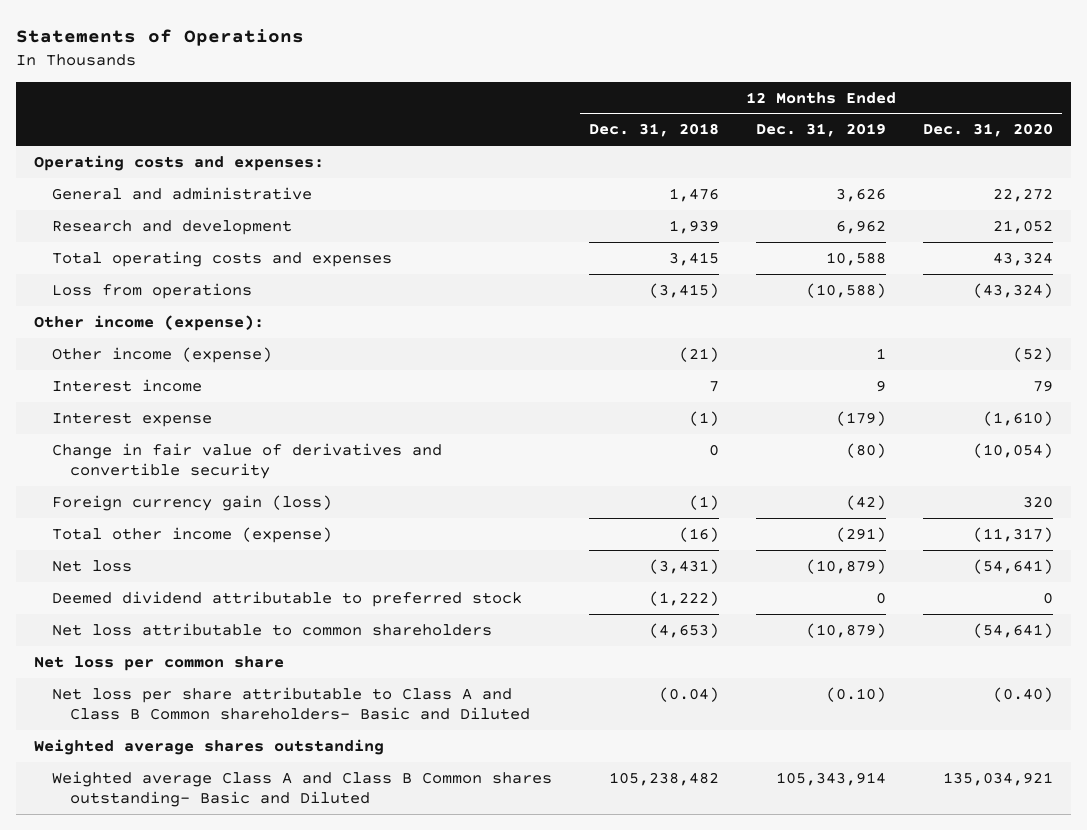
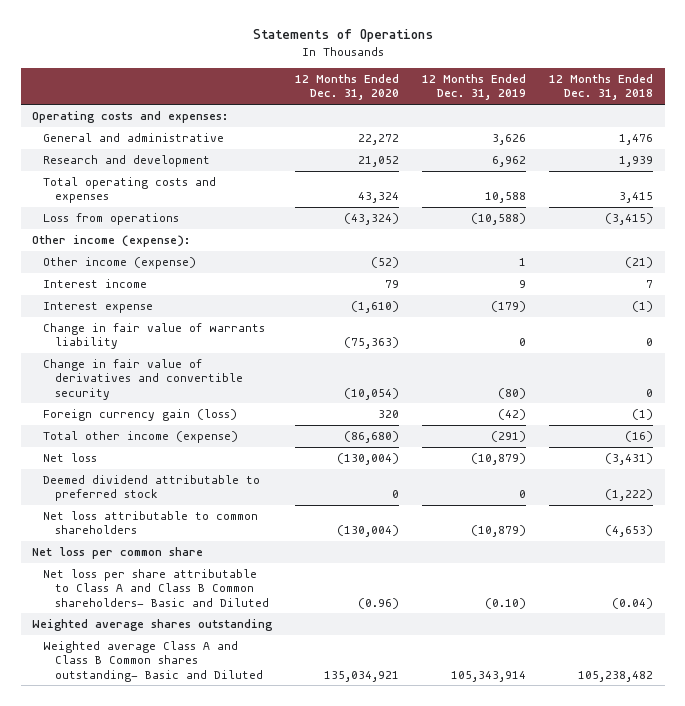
none -> [43,323,266,350] Change in fair value of warrants liability
[972,526,1053,542] (11,317) -> [344,431,400,444] (86,680)
[972,558,1053,574] (54,641) -> [337,453,400,466] (130,004)
[972,622,1053,638] (54,641) -> [337,525,400,538] (130,004)
[992,686,1053,702] (0.40) -> [358,597,400,609] (0.96)

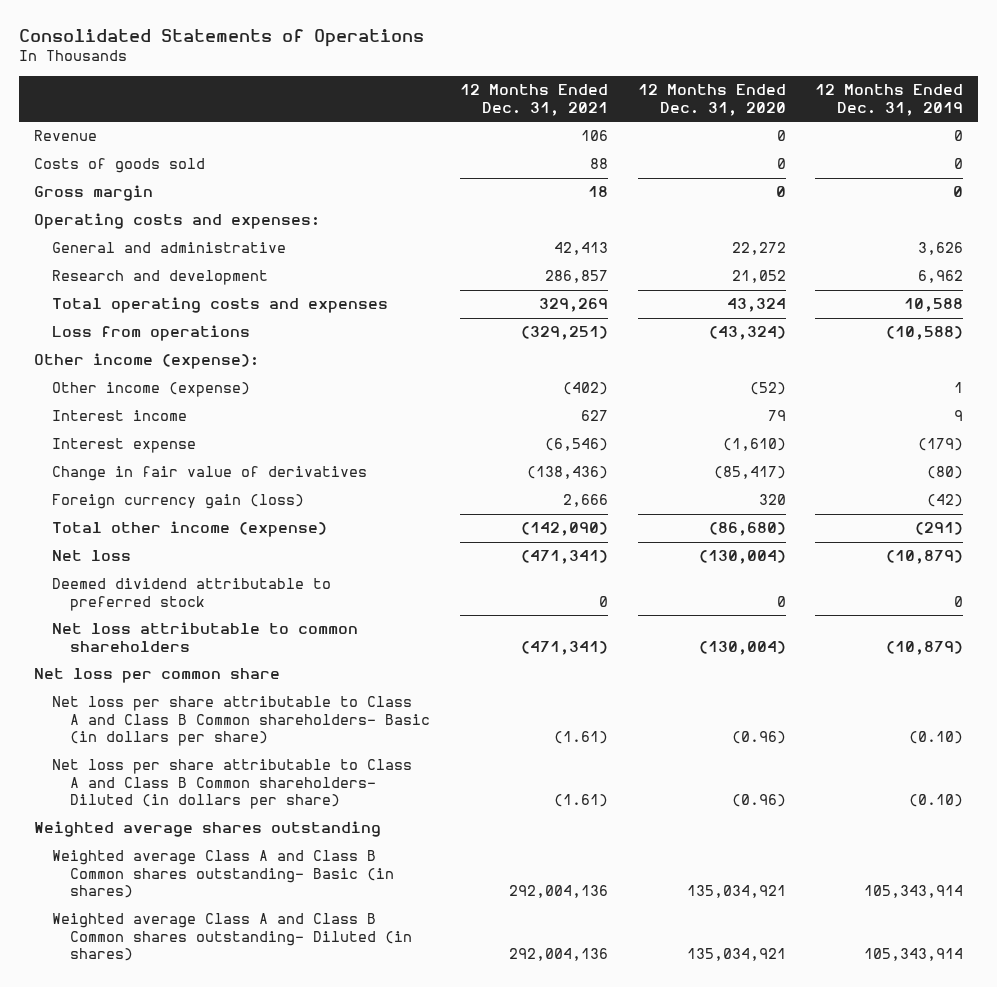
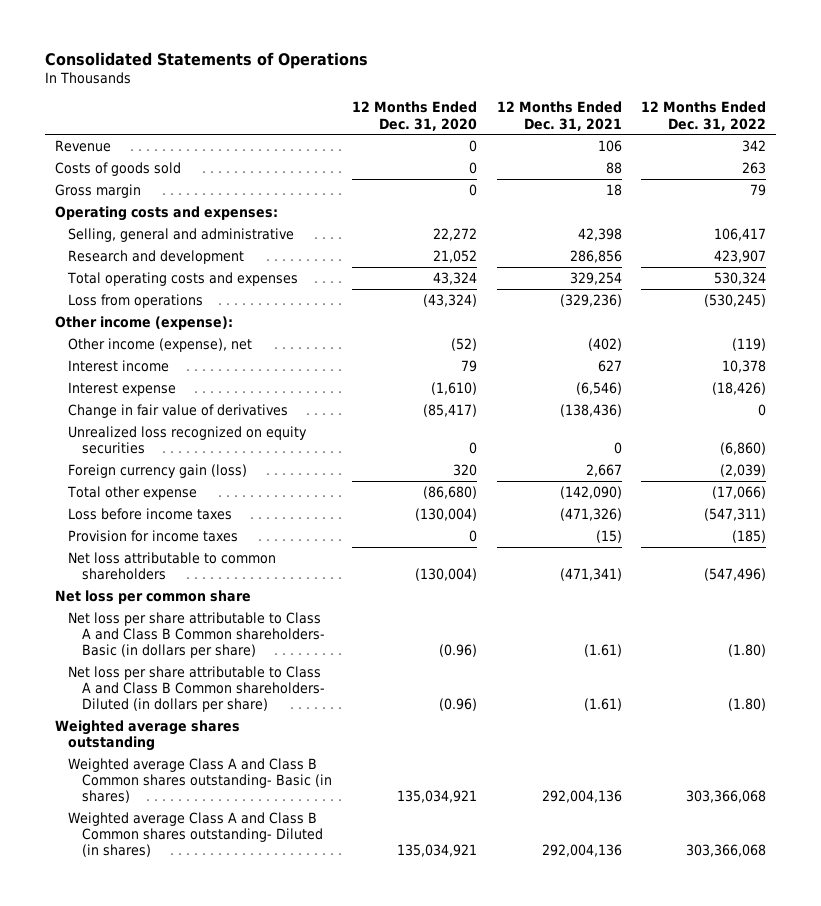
[815,84,964,116] 12 Months Ended Dec. 31, 2019 -> none
none -> [641,101,767,131] 12 Months Ended Dec. 31, 2022
[52,242,287,254] General and administrative -> [68,227,295,242] Selling, general and administrative
[554,242,609,256] 42,413 -> [577,227,622,241] 42,398
[545,270,609,284] 286,857 -> [569,249,622,263] 286,856
[539,298,609,313] 329,269 -> [569,271,622,285] 329,254
[521,326,609,341] (329,251) -> [559,293,622,307] (329,236)
[52,382,251,398] Other income (expense) -> [68,337,253,352] Other income (expense), net
[52,550,132,562] Net loss -> none
[52,578,332,611] Deemed dividend attributable to preferred stock -> none
none -> [68,425,308,454] Unrealized loss recognized on equity securities
[563,494,609,508] 2,666 -> [585,463,622,477] 2,667
[52,521,328,538] Total other income (expense) -> [67,485,198,500] Total other expense
none -> [68,507,233,520] Loss before income taxes
none -> [68,529,239,542] Provision for income taxes

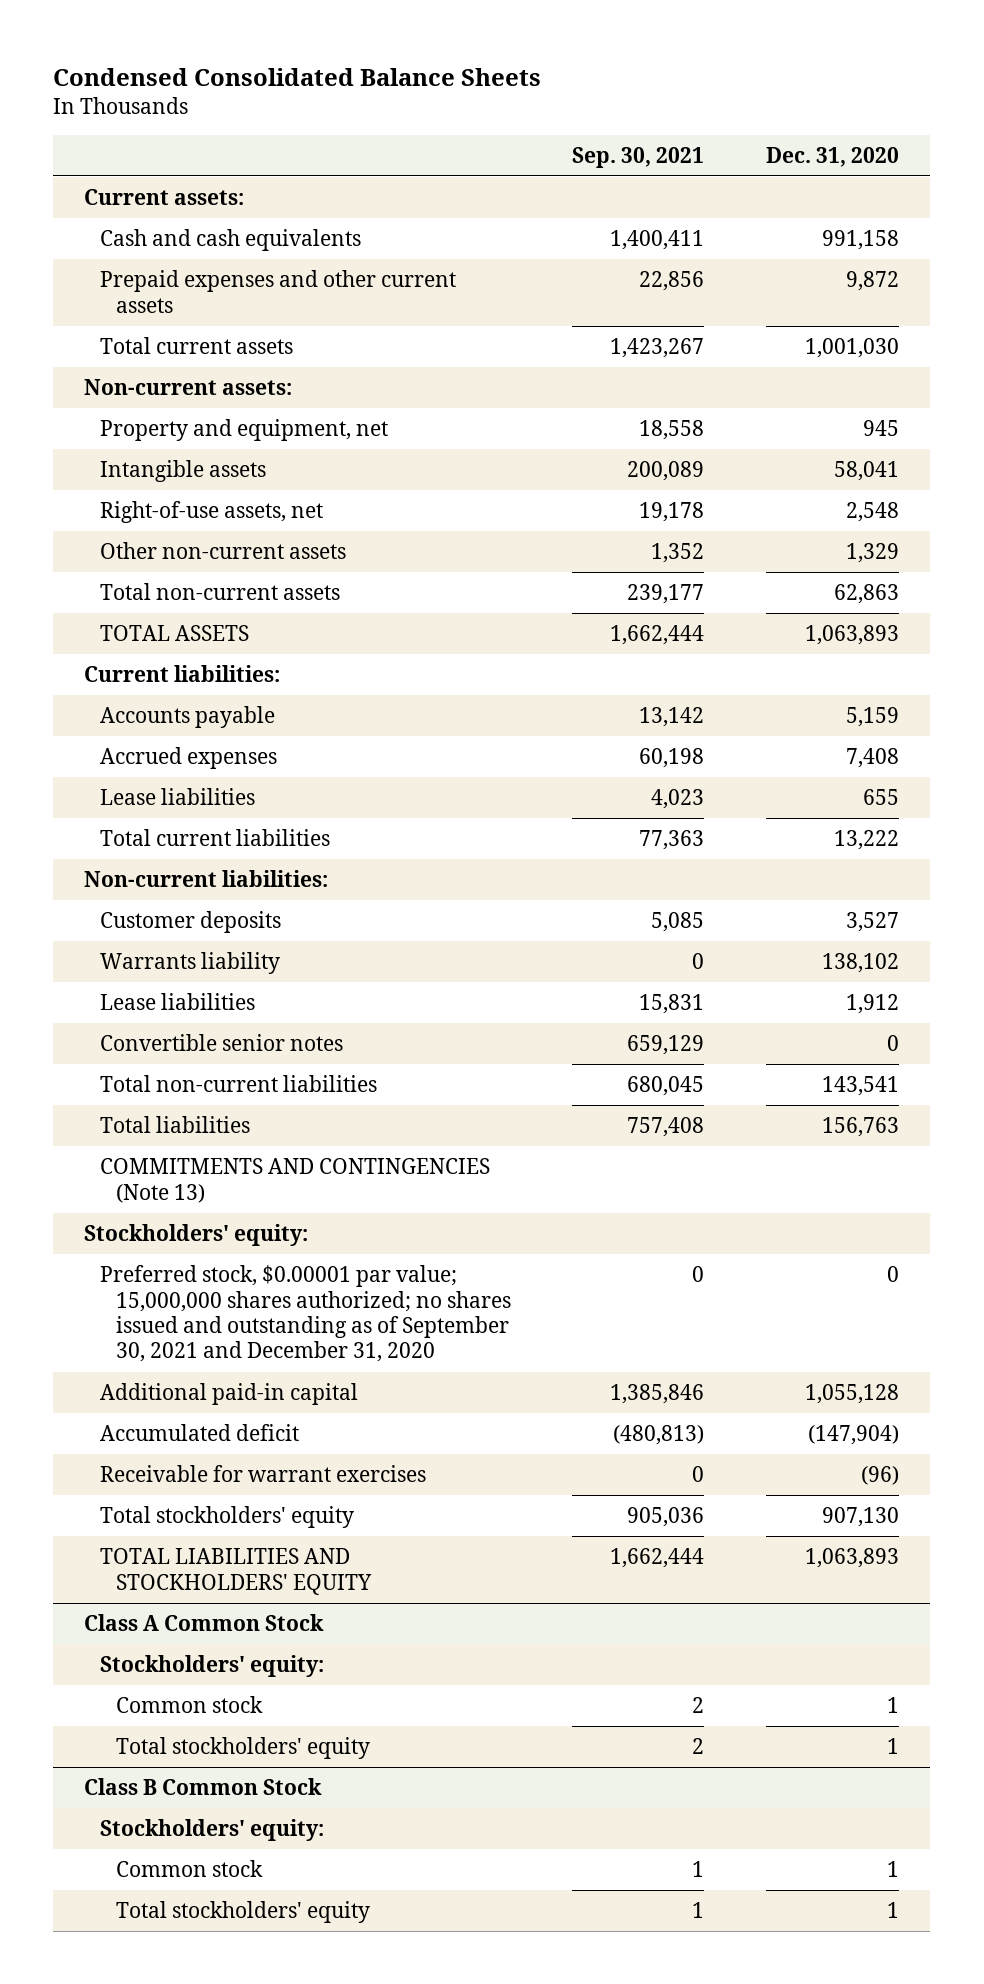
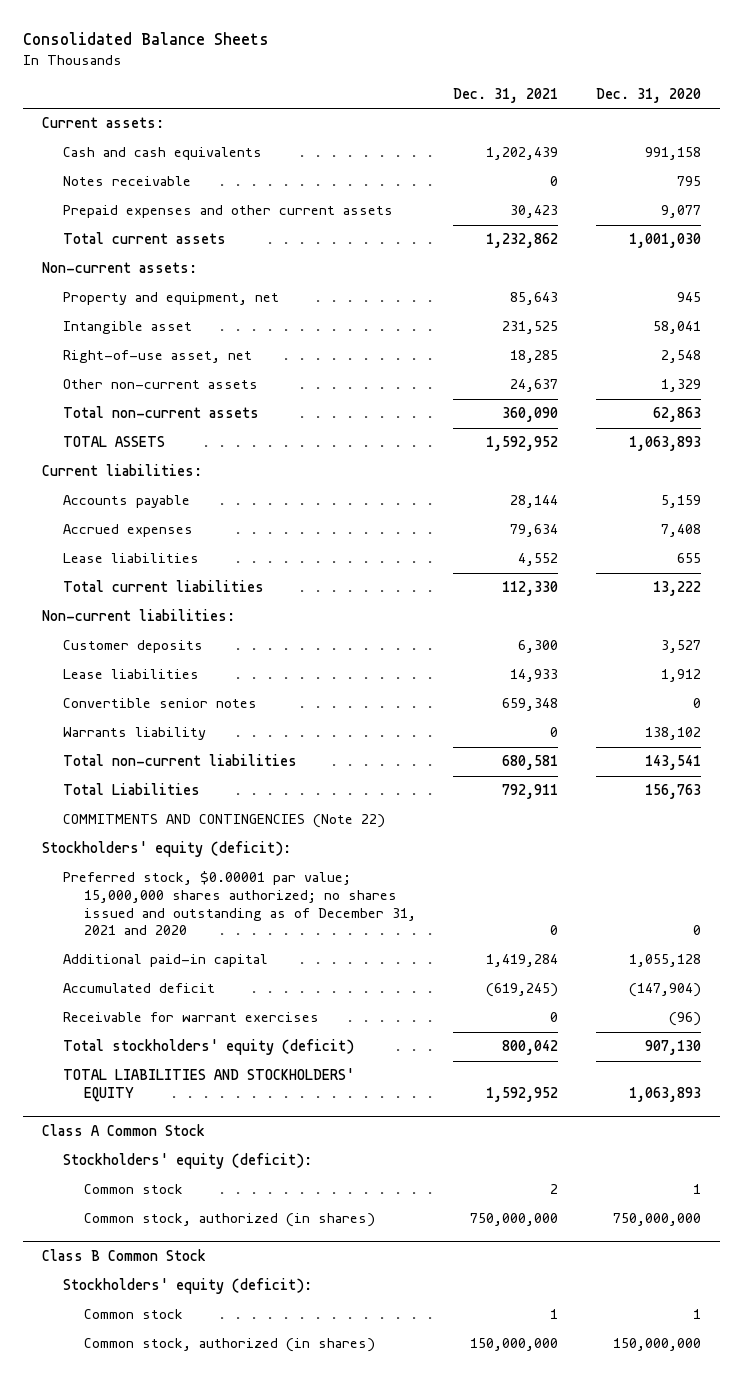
[53,67,542,86] Condensed Consolidated Balance Sheets -> [22,32,269,46] Consolidated Balance Sheets
[572,146,705,168] Sep. 30, 2021 -> none
none -> [453,87,559,103] Dec. 31, 2021
none -> [62,176,191,187] Notes receivable
[846,271,900,292] 9,872 -> [660,205,701,219] 9,077
[99,460,266,483] Intangible assets -> [62,321,192,335] Intangible asset
[99,501,323,524] Right-of-use assets, net -> [62,350,252,364] Right-of-use asset, net
[99,952,280,975] Warrants liability -> [62,727,206,741] Warrants liability
[99,1116,250,1134] Total liabilities -> [62,783,200,796] Total Liabilities
[99,1158,490,1203] COMMITMENTS AND CONTINGENCIES (Note 13) -> [62,814,385,829] COMMITMENTS AND CONTINGENCIES (Note 22)
[84,1224,309,1247] Stockholders' equity: -> [41,841,291,858] Stockholders' equity (deficit):
[99,1265,511,1363] Preferred stock, $0.00001 par value; 15,000,000 shares authorized; no shares issued and outstanding as of September 30, 2021 and December 31, 2020 -> [62,871,416,936] Preferred stock, $0.00001 par value; 15,000,000 shares authorized; no shares issued and outstanding as of December 31, 2021 and 2020
[99,1506,354,1529] Total stockholders' equity -> [62,1039,354,1056] Total stockholders' equity (deficit)
[99,1655,324,1678] Stockholders' equity: -> [62,1153,312,1170] Stockholders' equity (deficit):
[115,1737,370,1760] Total stockholders' equity -> none
none -> [83,1213,375,1228] Common stock, authorized (in shares)
[99,1819,324,1842] Stockholders' equity: -> [62,1278,312,1295] Stockholders' equity (deficit):
[115,1901,370,1924] Total stockholders' equity -> none
none -> [83,1338,375,1353] Common stock, authorized (in shares)

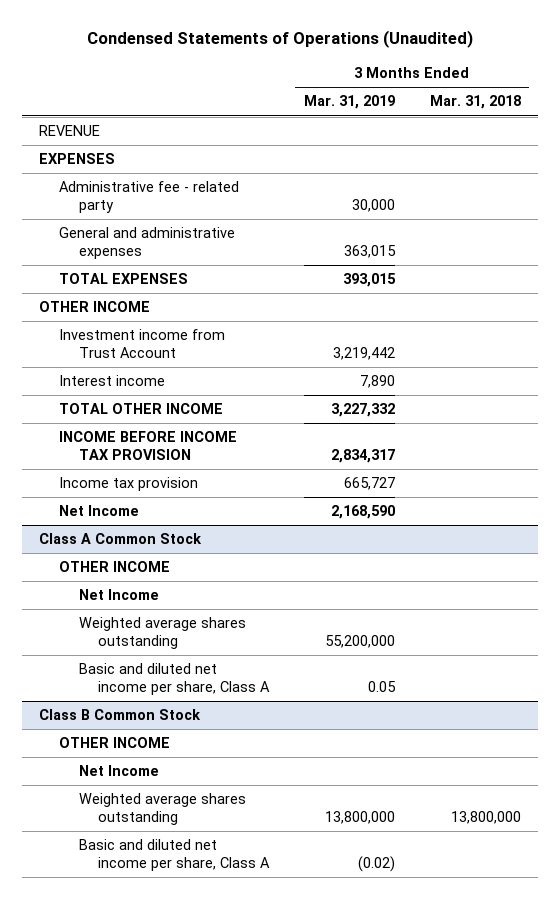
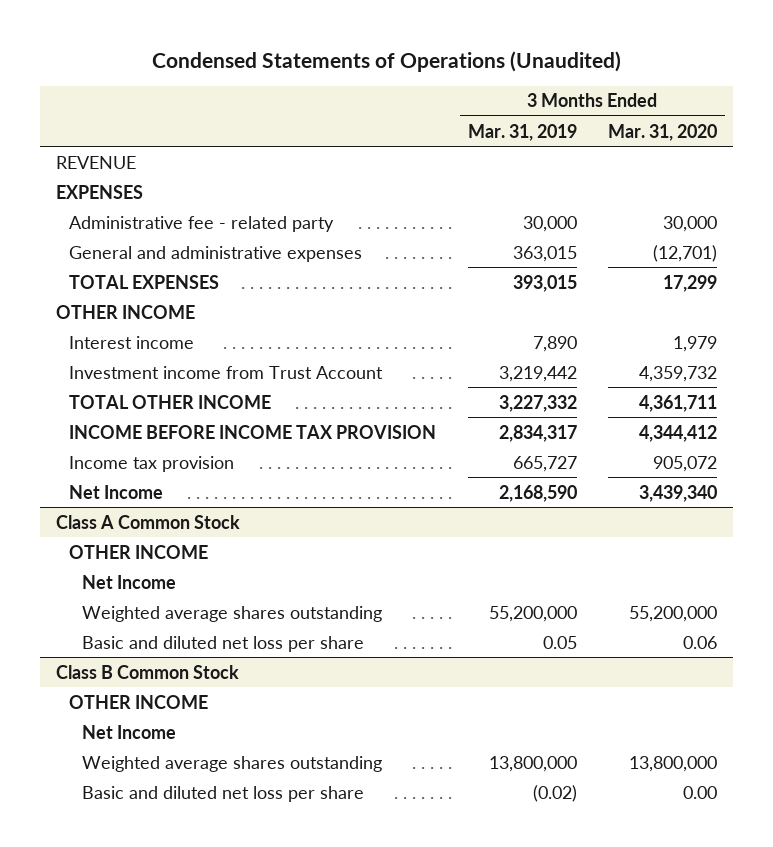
[429,95,521,110] Mar. 31, 2018 -> none
none -> [608,123,718,141] Mar. 31, 2020
[59,329,226,358] Investment income from Trust Account -> [69,365,384,379] Investment income from Trust Account
[78,663,271,695] Basic and diluted net income per share, Class A -> [82,635,365,652] Basic and diluted net loss per share
[78,839,271,871] Basic and diluted net income per share, Class A -> [82,785,365,802] Basic and diluted net loss per share

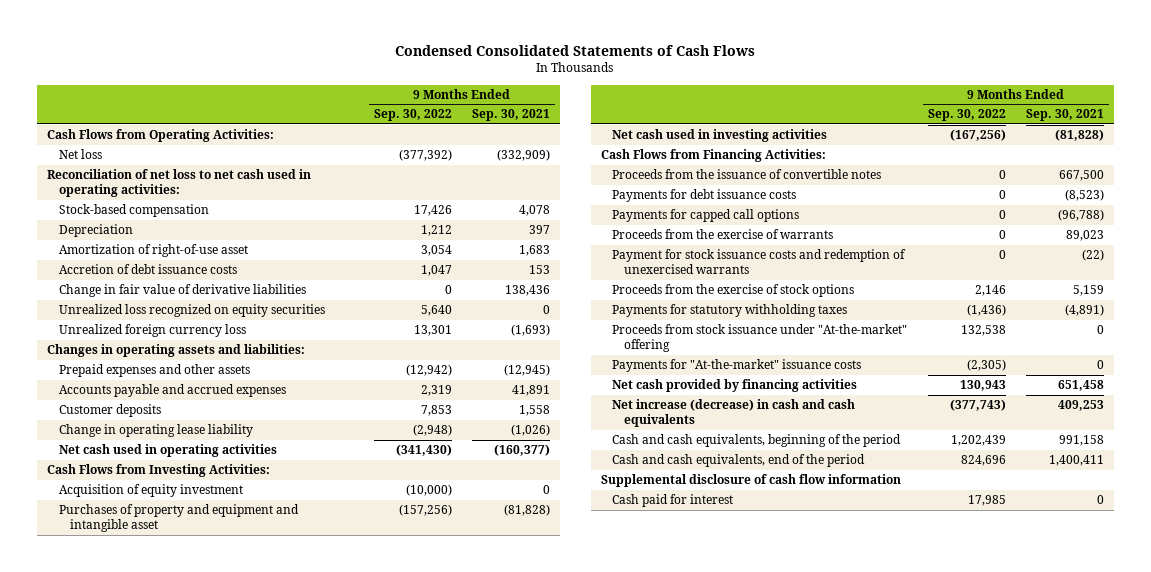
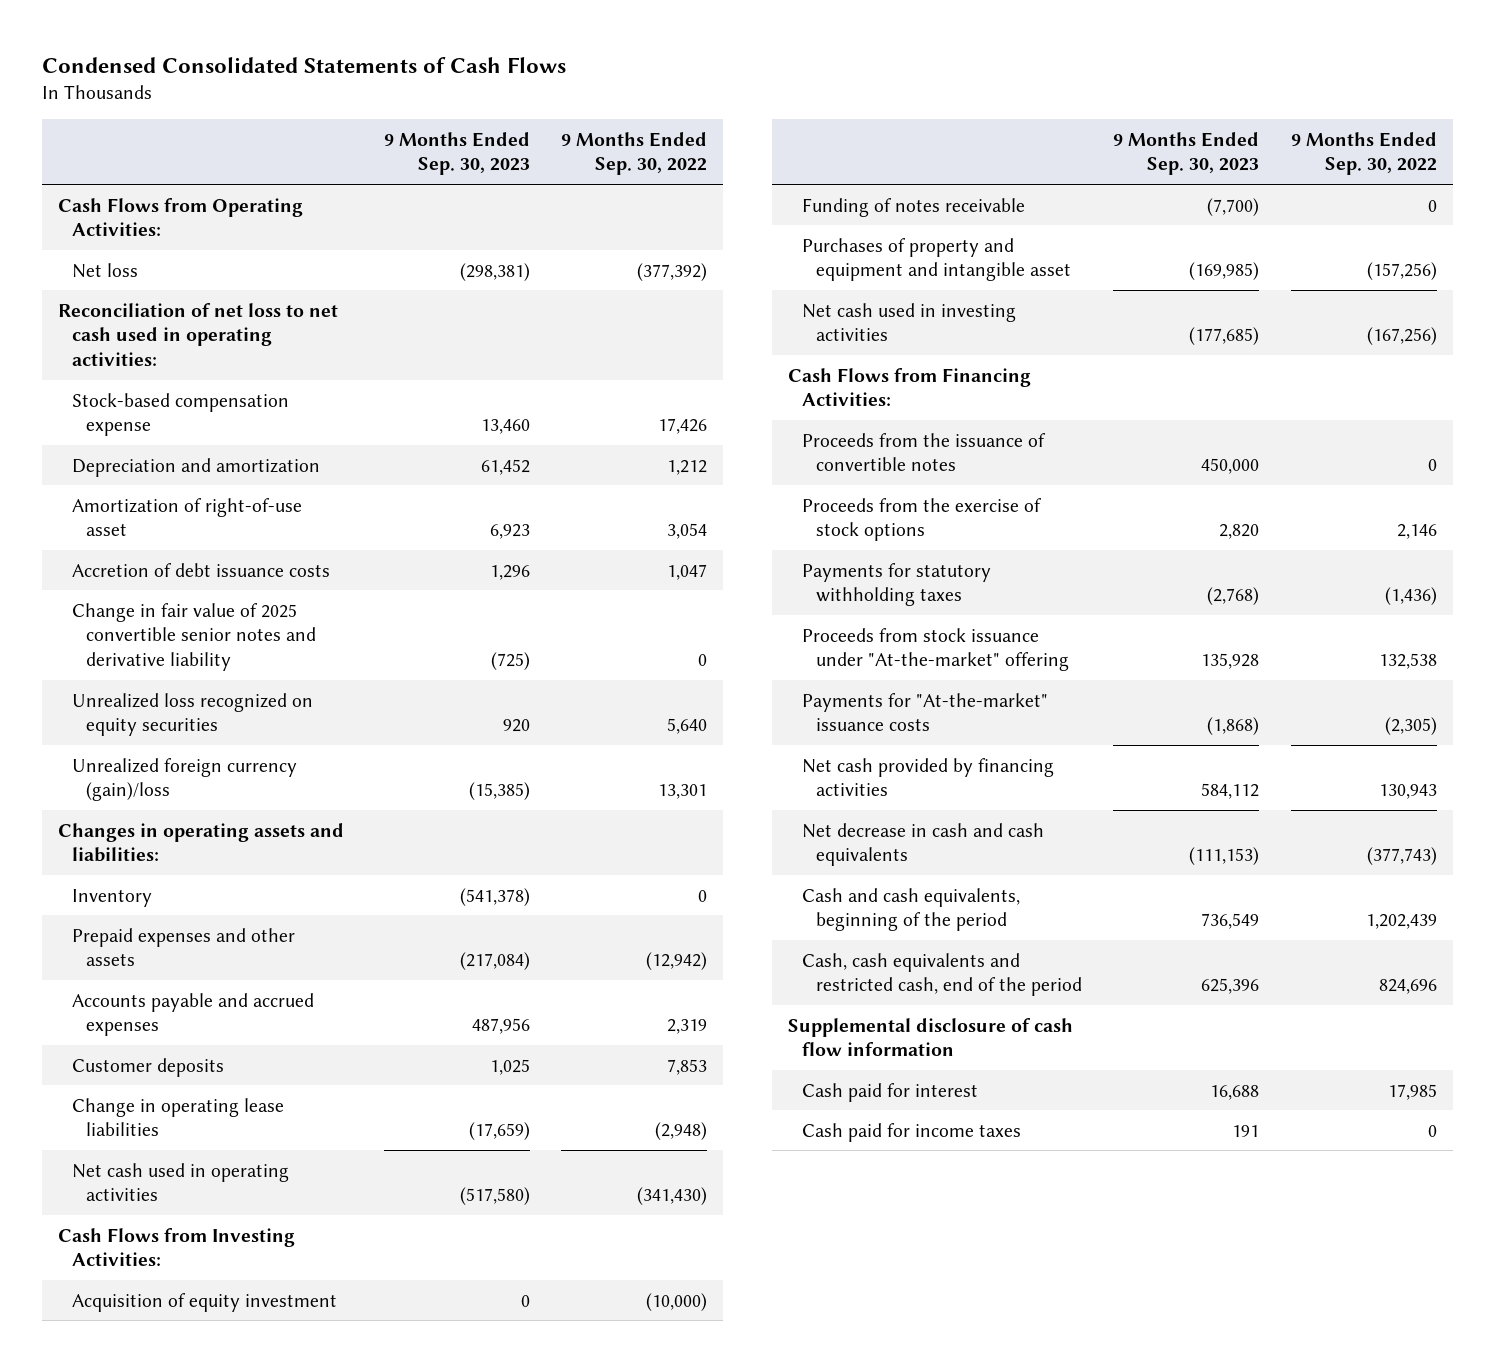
[471,109,550,122] Sep. 30, 2021 -> none
none -> [383,131,530,176] 9 Months Ended Sep. 30, 2023
[58,204,209,218] Stock-based compensation -> [72,392,290,437] Stock-based compensation expense
[58,224,133,238] Depreciation -> [72,457,321,477] Depreciation and amortization
[58,284,306,298] Change in fair value of derivative liabilities -> none
none -> [72,602,316,672] Change in fair value of 2025 convertible senior notes and derivative liability
[58,324,246,338] Unrealized foreign currency loss -> [72,757,298,802] Unrealized foreign currency (gain)/loss
none -> [72,888,153,907] Inventory
[58,424,253,438] Change in operating lease liability -> [72,1097,285,1137] Change in operating lease liabilities
none -> [801,197,1025,217] Funding of notes receivable
[612,189,797,203] Payments for debt issuance costs -> none
[612,209,800,223] Payments for capped call options -> none
[612,229,834,240] Proceeds from the exercise of warrants -> none
[612,249,907,275] Payment for stock issuance costs and redemption of unexercised warrants -> none
[612,399,856,428] Net increase (decrease) in cash and cash equivalents -> [801,822,1044,867] Net decrease in cash and cash equivalents
[612,454,866,468] Cash and cash equivalents, end of the period -> [801,952,1082,997] Cash, cash equivalents and restricted cash, end of the period
none -> [801,1122,1021,1142] Cash paid for income taxes

